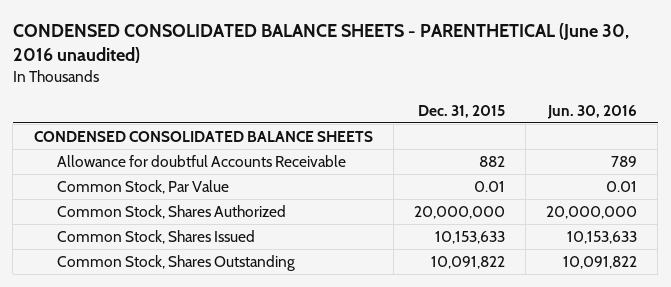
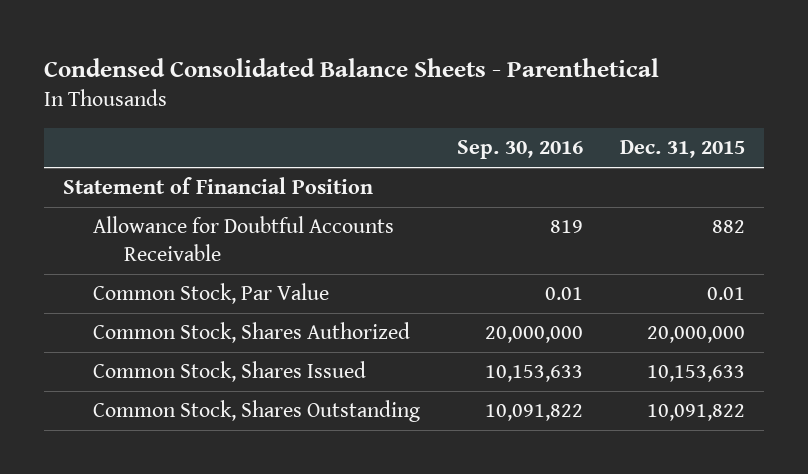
[12,23,629,64] CONDENSED CONSOLIDATED BALANCE SHEETS - PARENTHETICAL (June 30, 2016 unaudited) -> [44,58,660,78] Condensed Consolidated Balance Sheets - Parenthetical
[547,104,638,119] Jun. 30, 2016 -> none
none -> [457,140,584,160] Sep. 30, 2016
[33,130,373,142] CONDENSED CONSOLIDATED BALANCE SHEETS -> [62,177,373,195] Statement of Financial Position
[57,154,347,167] Allowance for doubtful Accounts Receivable -> [93,216,395,261] Allowance for Doubtful Accounts Receivable

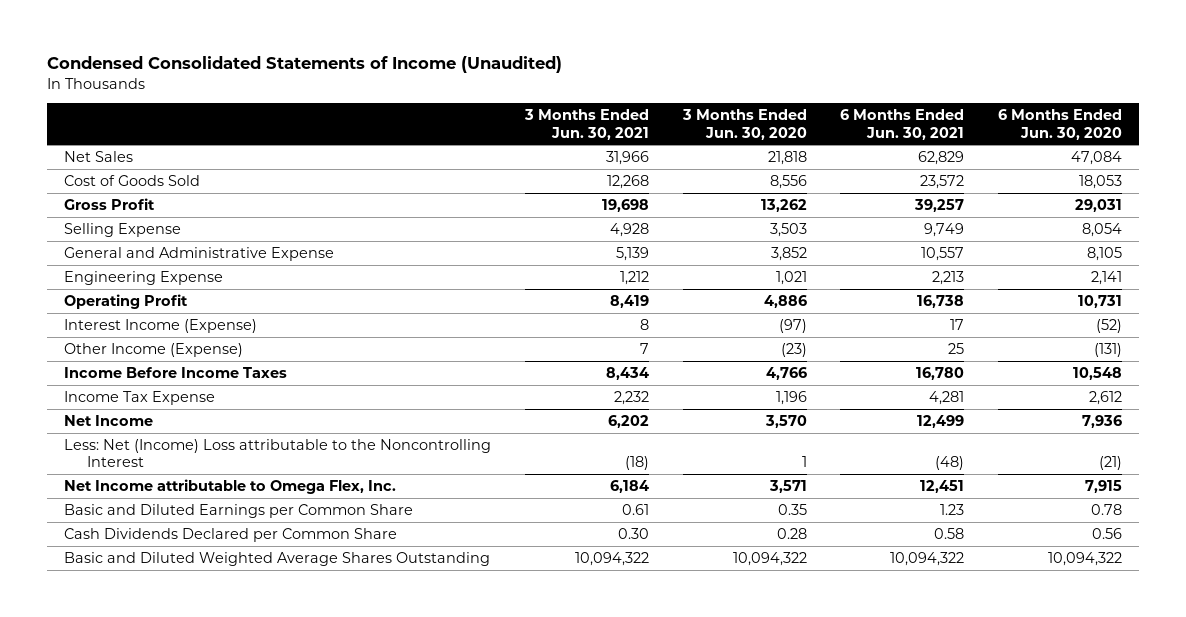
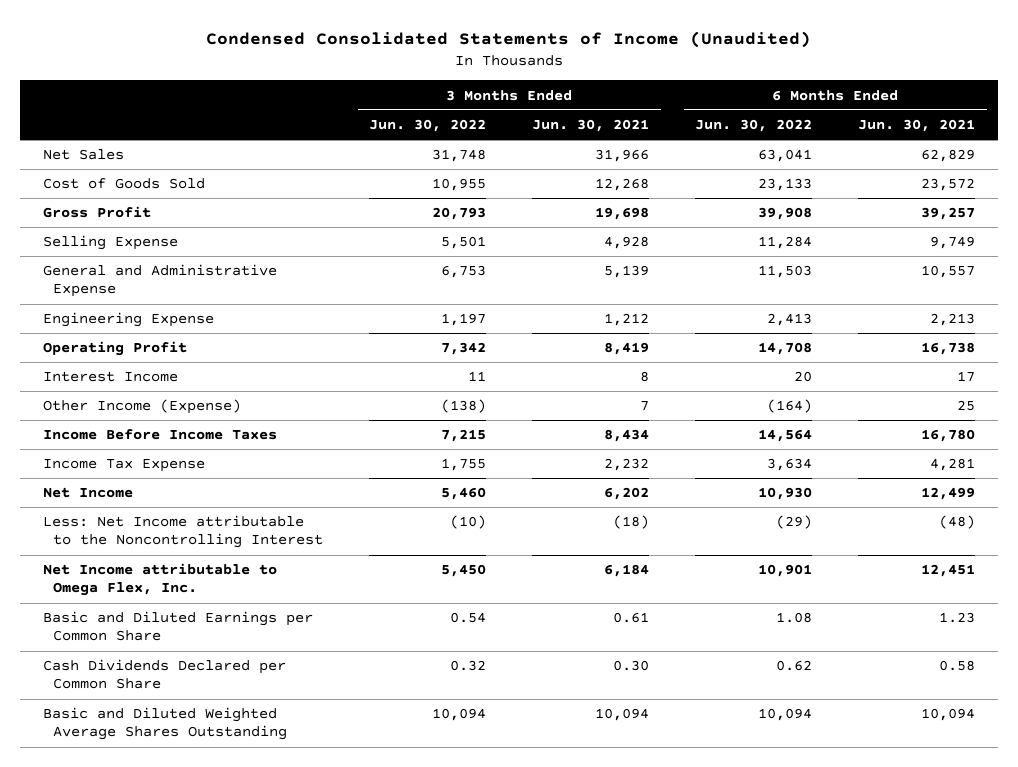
[681,109,807,140] 3 Months Ended Jun. 30, 2020 -> none
[998,109,1123,140] 6 Months Ended Jun. 30, 2020 -> none
none -> [369,118,487,132] Jun. 30, 2022
none -> [695,118,813,132] Jun. 30, 2022
[63,318,257,333] Interest Income (Expense) -> [42,371,178,383] Interest Income
[63,438,491,468] Less: Net (Income) Loss attributable to the Noncontrolling Interest -> [42,515,324,549] Less: Net Income attributable to the Noncontrolling Interest
[574,551,649,566] 10,094,322 -> [595,708,650,722] 10,094
[890,551,965,566] 10,094,322 -> [921,708,976,722] 10,094

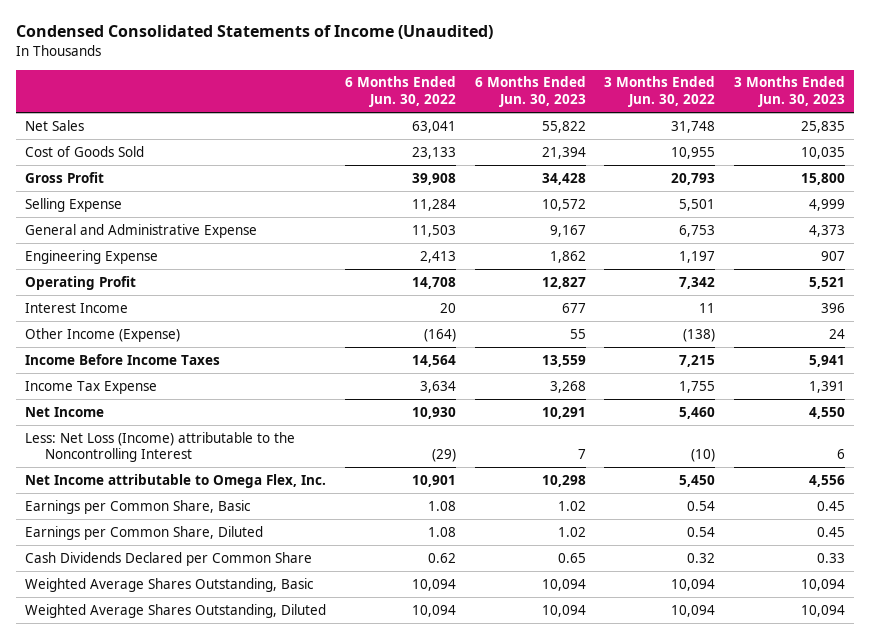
[532,118,650,132] Jun. 30, 2021 -> none
[858,118,976,132] Jun. 30, 2021 -> none
none -> [474,76,586,108] 6 Months Ended Jun. 30, 2023
none -> [733,76,845,108] 3 Months Ended Jun. 30, 2023
[42,515,324,549] Less: Net Income attributable to the Noncontrolling Interest -> [25,431,296,463] Less: Net Loss (Income) attributable to the Noncontrolling Interest
[42,611,313,642] Basic and Diluted Earnings per Common Share -> [25,499,252,514] Earnings per Common Share, Basic
none -> [25,525,264,540] Earnings per Common Share, Diluted
[42,707,288,741] Basic and Diluted Weighted Average Shares Outstanding -> [25,577,315,592] Weighted Average Shares Outstanding, Basic
none -> [25,603,327,618] Weighted Average Shares Outstanding, Diluted

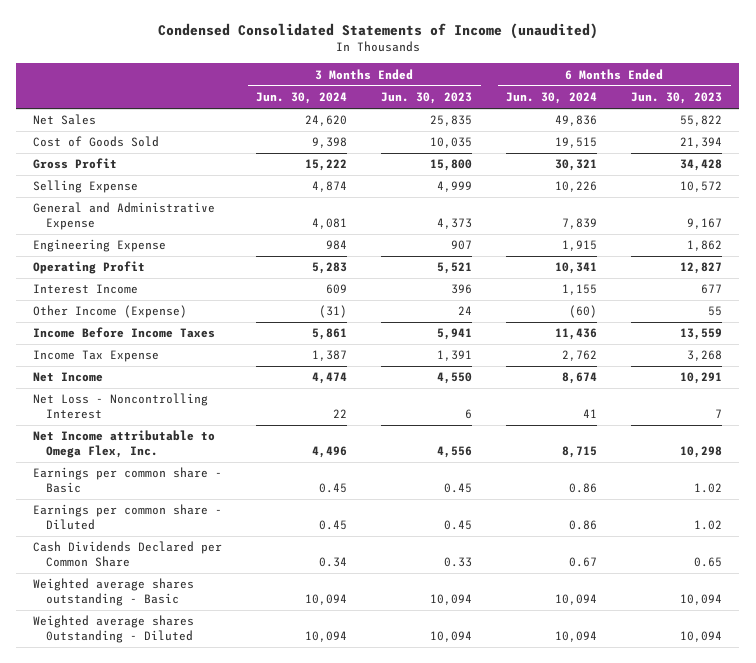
[16,25,494,40] Condensed Consolidated Statements of Income (Unaudited) -> [157,23,598,40] Condensed Consolidated Statements of Income (unaudited)
[345,76,457,108] 6 Months Ended Jun. 30, 2022 -> none
[604,76,716,108] 3 Months Ended Jun. 30, 2022 -> none
none -> [256,92,348,105] Jun. 30, 2024
none -> [506,92,598,105] Jun. 30, 2024
[25,431,296,463] Less: Net Loss (Income) attributable to the Noncontrolling Interest -> [33,393,209,419] Net Loss - Noncontrolling Interest
[25,499,252,514] Earnings per Common Share, Basic -> [33,467,223,493] Earnings per common share - Basic
[25,525,264,540] Earnings per Common Share, Diluted -> [33,504,223,530] Earnings per common share - Diluted
[25,577,315,592] Weighted Average Shares Outstanding, Basic -> [33,578,195,606] Weighted average shares outstanding - Basic
[25,603,327,618] Weighted Average Shares Outstanding, Diluted -> [33,615,195,643] Weighted average shares 0utstanding - Diluted

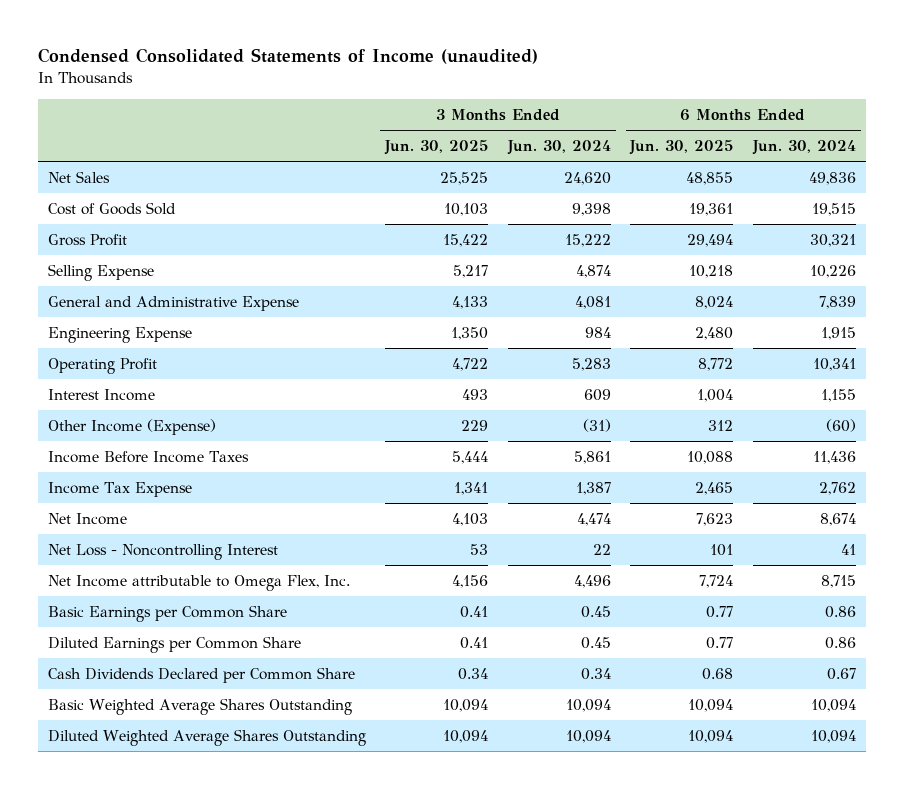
[381,92,473,105] Jun. 30, 2023 -> none
[631,92,723,105] Jun. 30, 2023 -> none
none -> [384,140,489,156] Jun. 30, 2025
none -> [629,140,734,156] Jun. 30, 2025
[33,467,223,493] Earnings per common share - Basic -> [47,604,287,622] Basic Earnings per Common Share
[33,504,223,530] Earnings per common share - Diluted -> [47,635,301,653] Diluted Earnings per Common Share
[33,578,195,606] Weighted average shares outstanding - Basic -> [47,697,352,715] Basic Weighted Average Shares Outstanding
[33,615,195,643] Weighted average shares 0utstanding - Diluted -> [47,728,366,746] Diluted Weighted Average Shares Outstanding

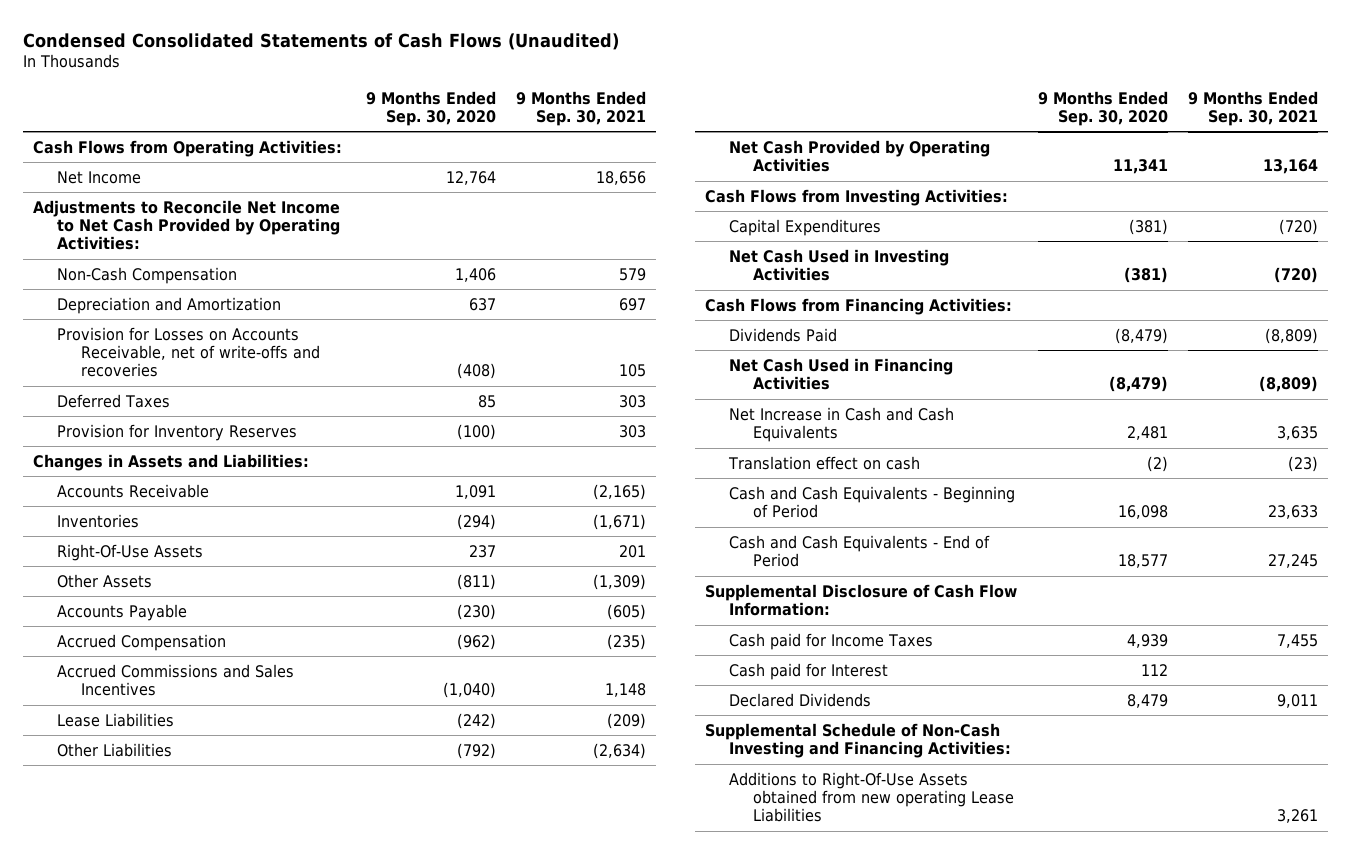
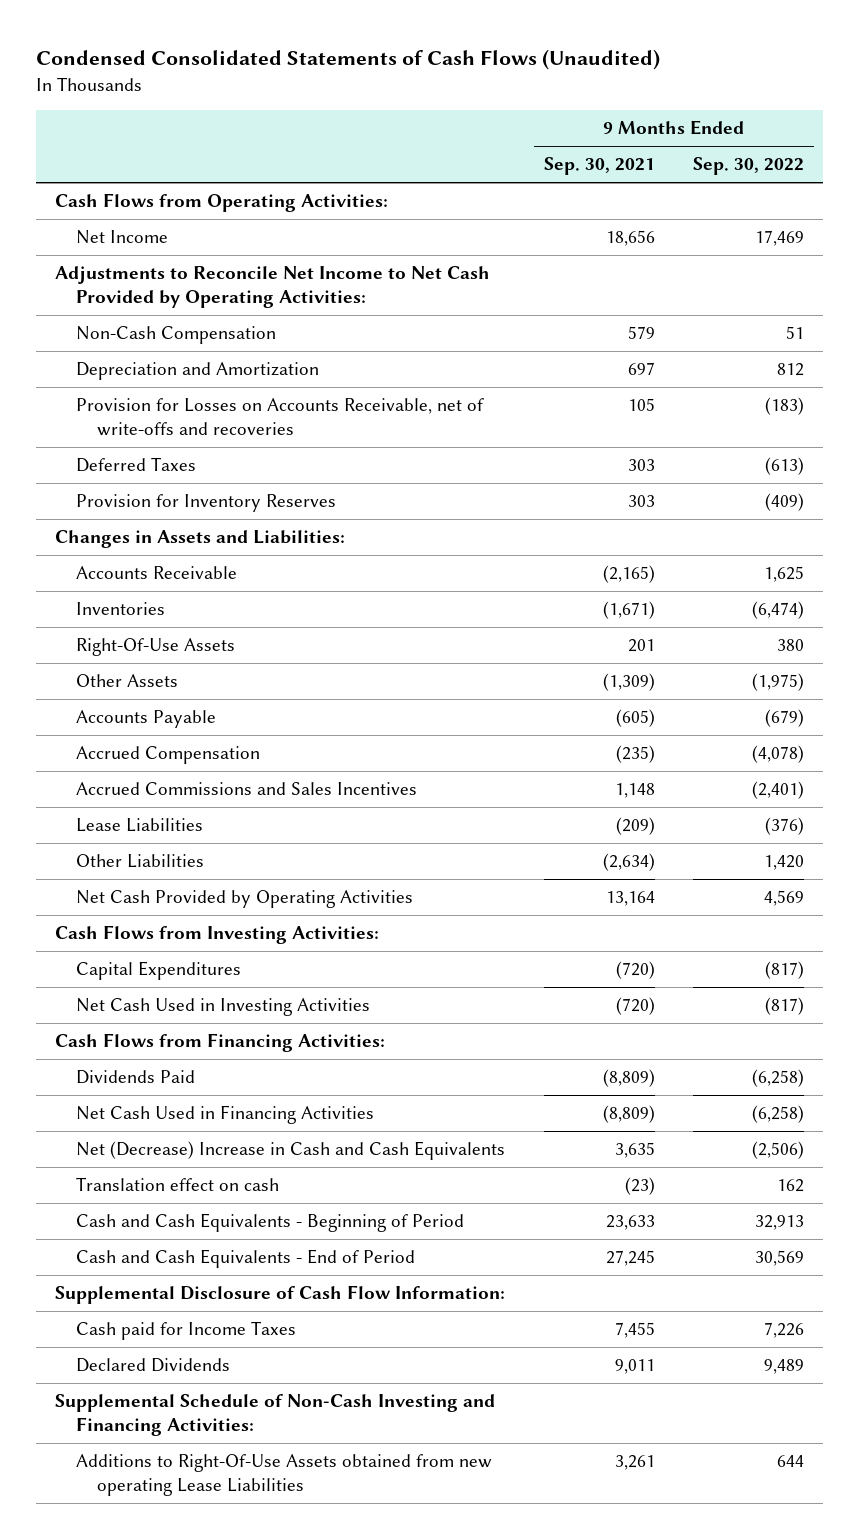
[365,90,496,126] 9 Months Ended Sep. 30, 2020 -> none
none -> [693,157,805,176] Sep. 30, 2022
[729,406,955,443] Net Increase in Cash and Cash Equivalents -> [76,1141,506,1161] Net (Decrease) Increase in Cash and Cash Equivalents
[729,662,889,680] Cash paid for Interest -> none

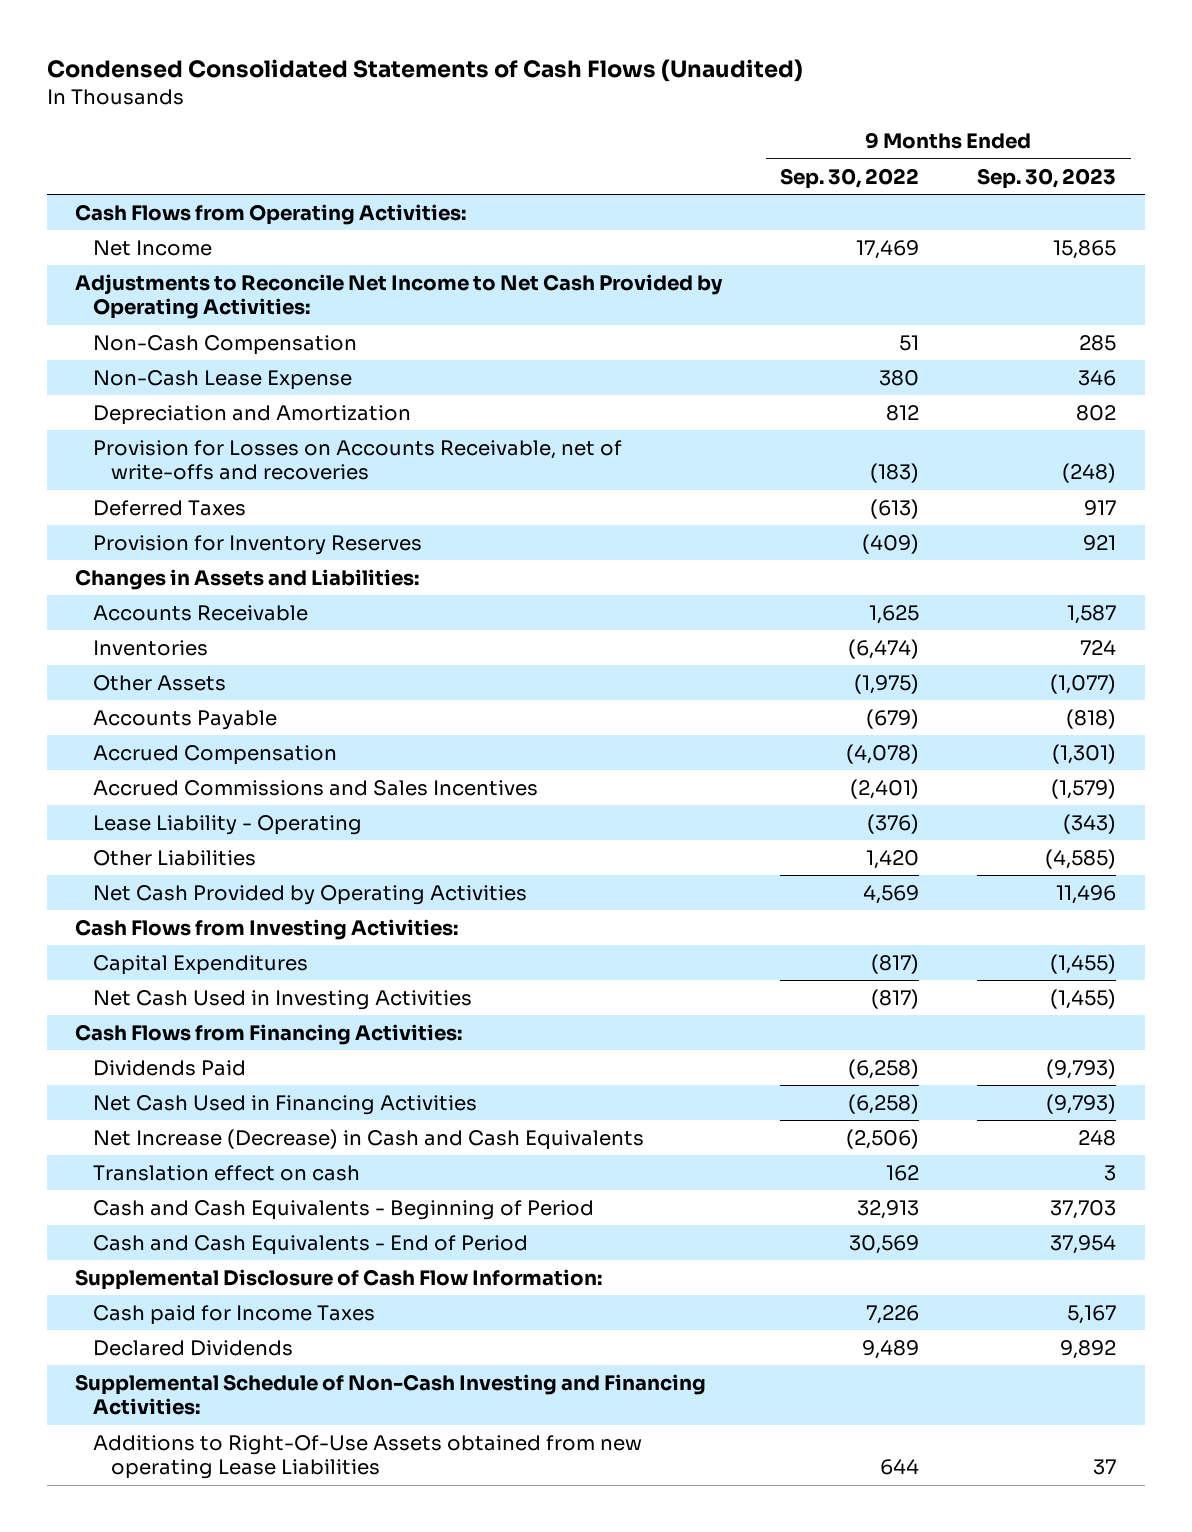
[543,157,655,176] Sep. 30, 2021 -> none
none -> [977,167,1117,189] Sep. 30, 2023
none -> [93,369,353,390] Non-Cash Lease Expense
[76,638,236,657] Right-Of-Use Assets -> none
[76,818,204,833] Lease Liabilities -> [93,814,363,835] Lease Liability - Operating
[76,1141,506,1161] Net (Decrease) Increase in Cash and Cash Equivalents -> [93,1128,645,1150] Net Increase (Decrease) in Cash and Cash Equivalents

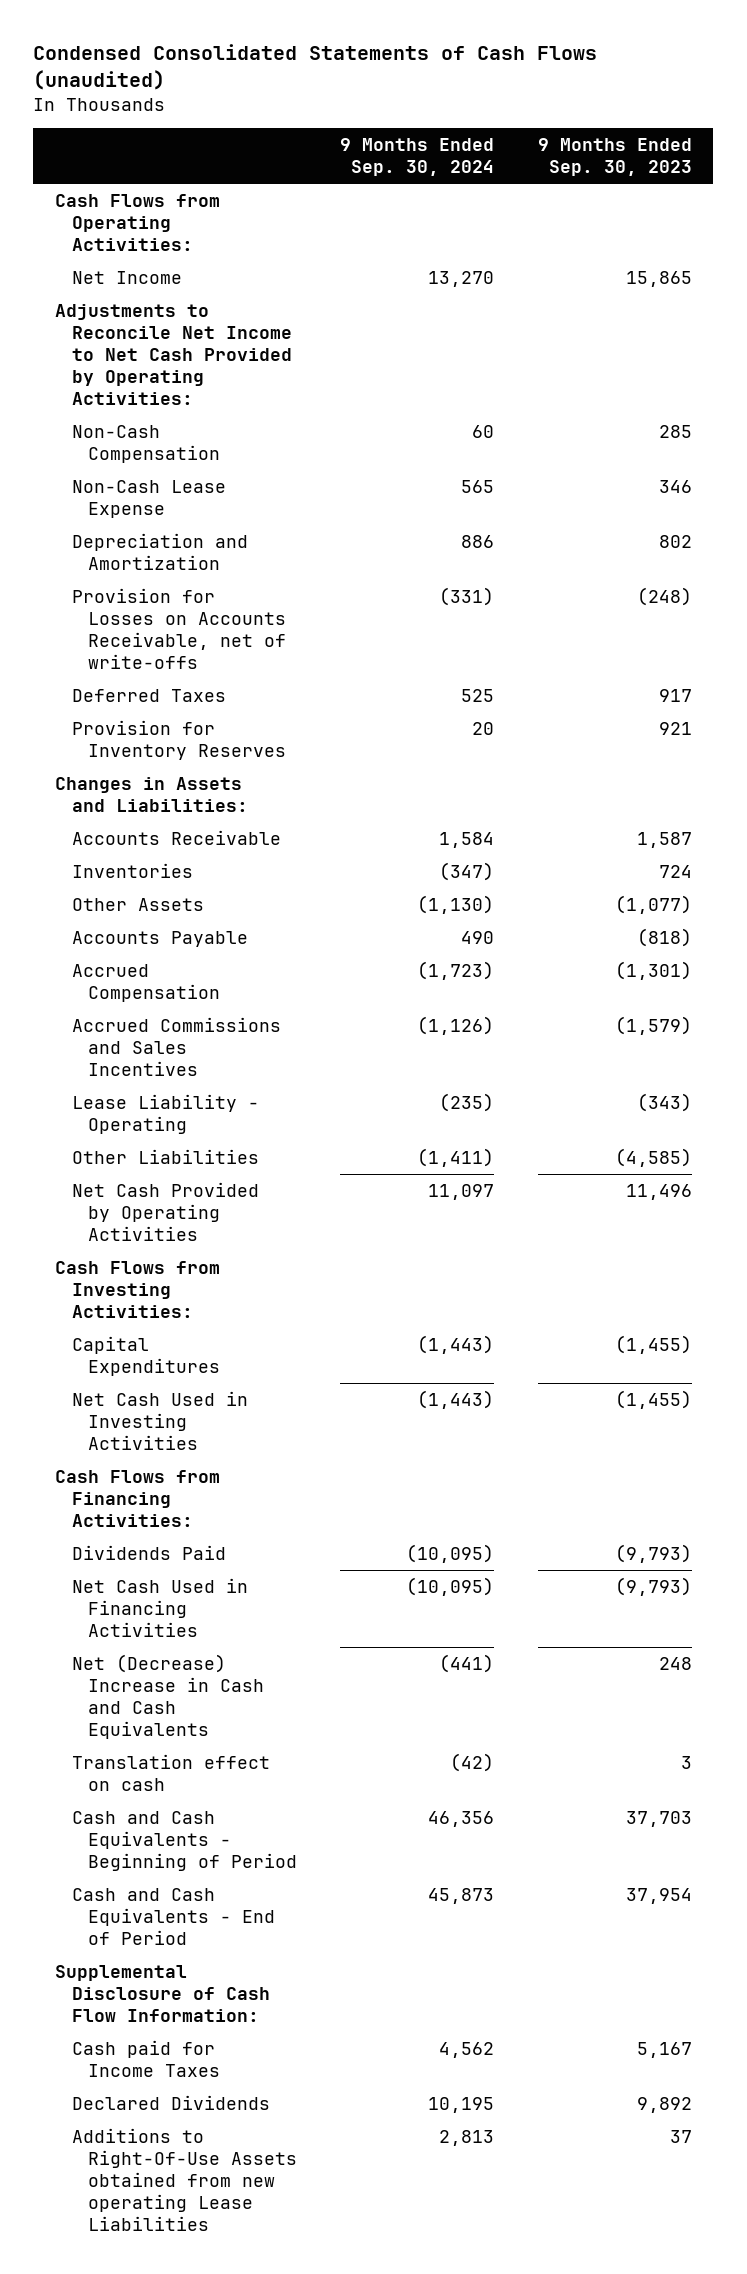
[46,59,803,83] Condensed Consolidated Statements of Cash Flows (Unaudited) -> [33,44,598,91] Condensed Consolidated Statements of Cash Flows (unaudited)
[780,167,920,189] Sep. 30, 2022 -> none
none -> [340,137,495,177] 9 Months Ended Sep. 30, 2024
[93,439,623,481] Provision for Losses on Accounts Receivable, net of write-offs and recoveries -> [71,587,286,670] Provision for Losses on Accounts Receivable, net of write-offs
[93,1128,645,1150] Net Increase (Decrease) in Cash and Cash Equivalents -> [71,1653,264,1740] Net (Decrease) Increase in Cash and Cash Equivalents
[75,1373,707,1416] Supplemental Schedule of Non-Cash Investing and Financing Activities: -> none

